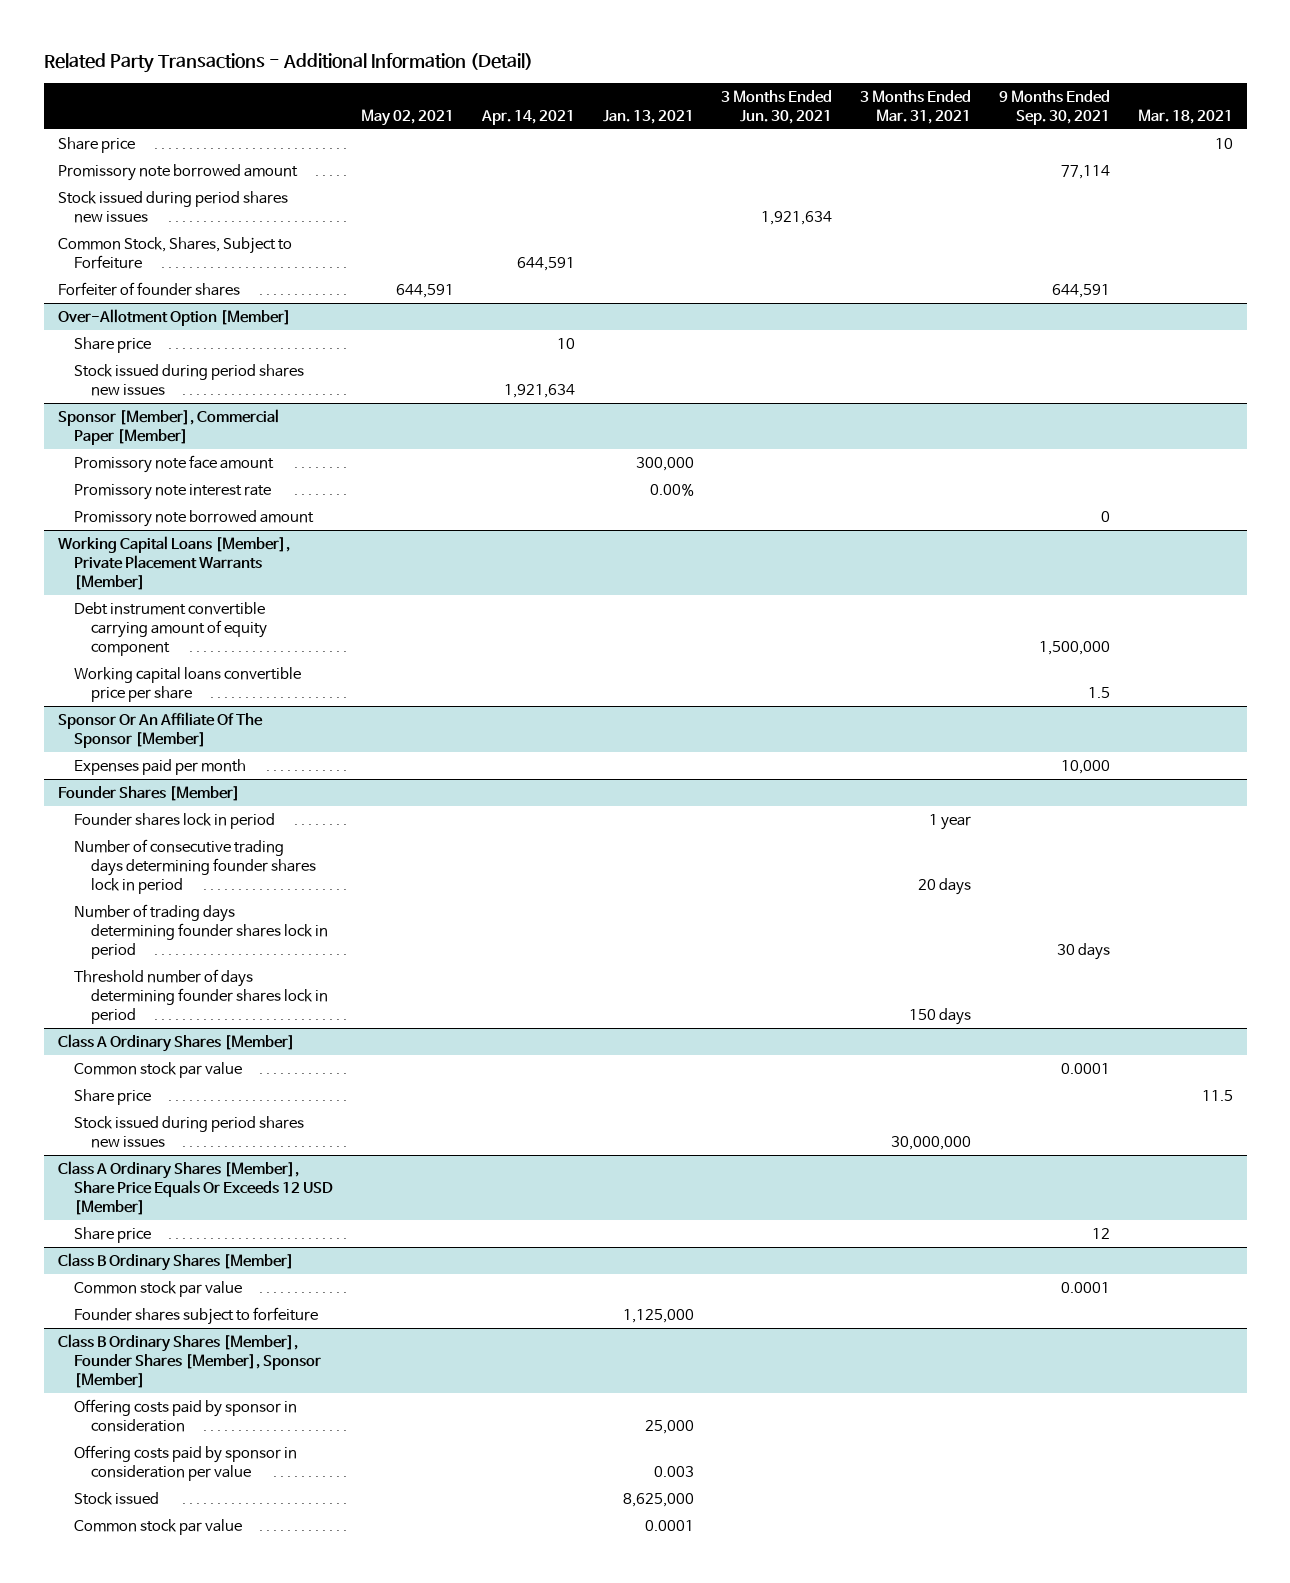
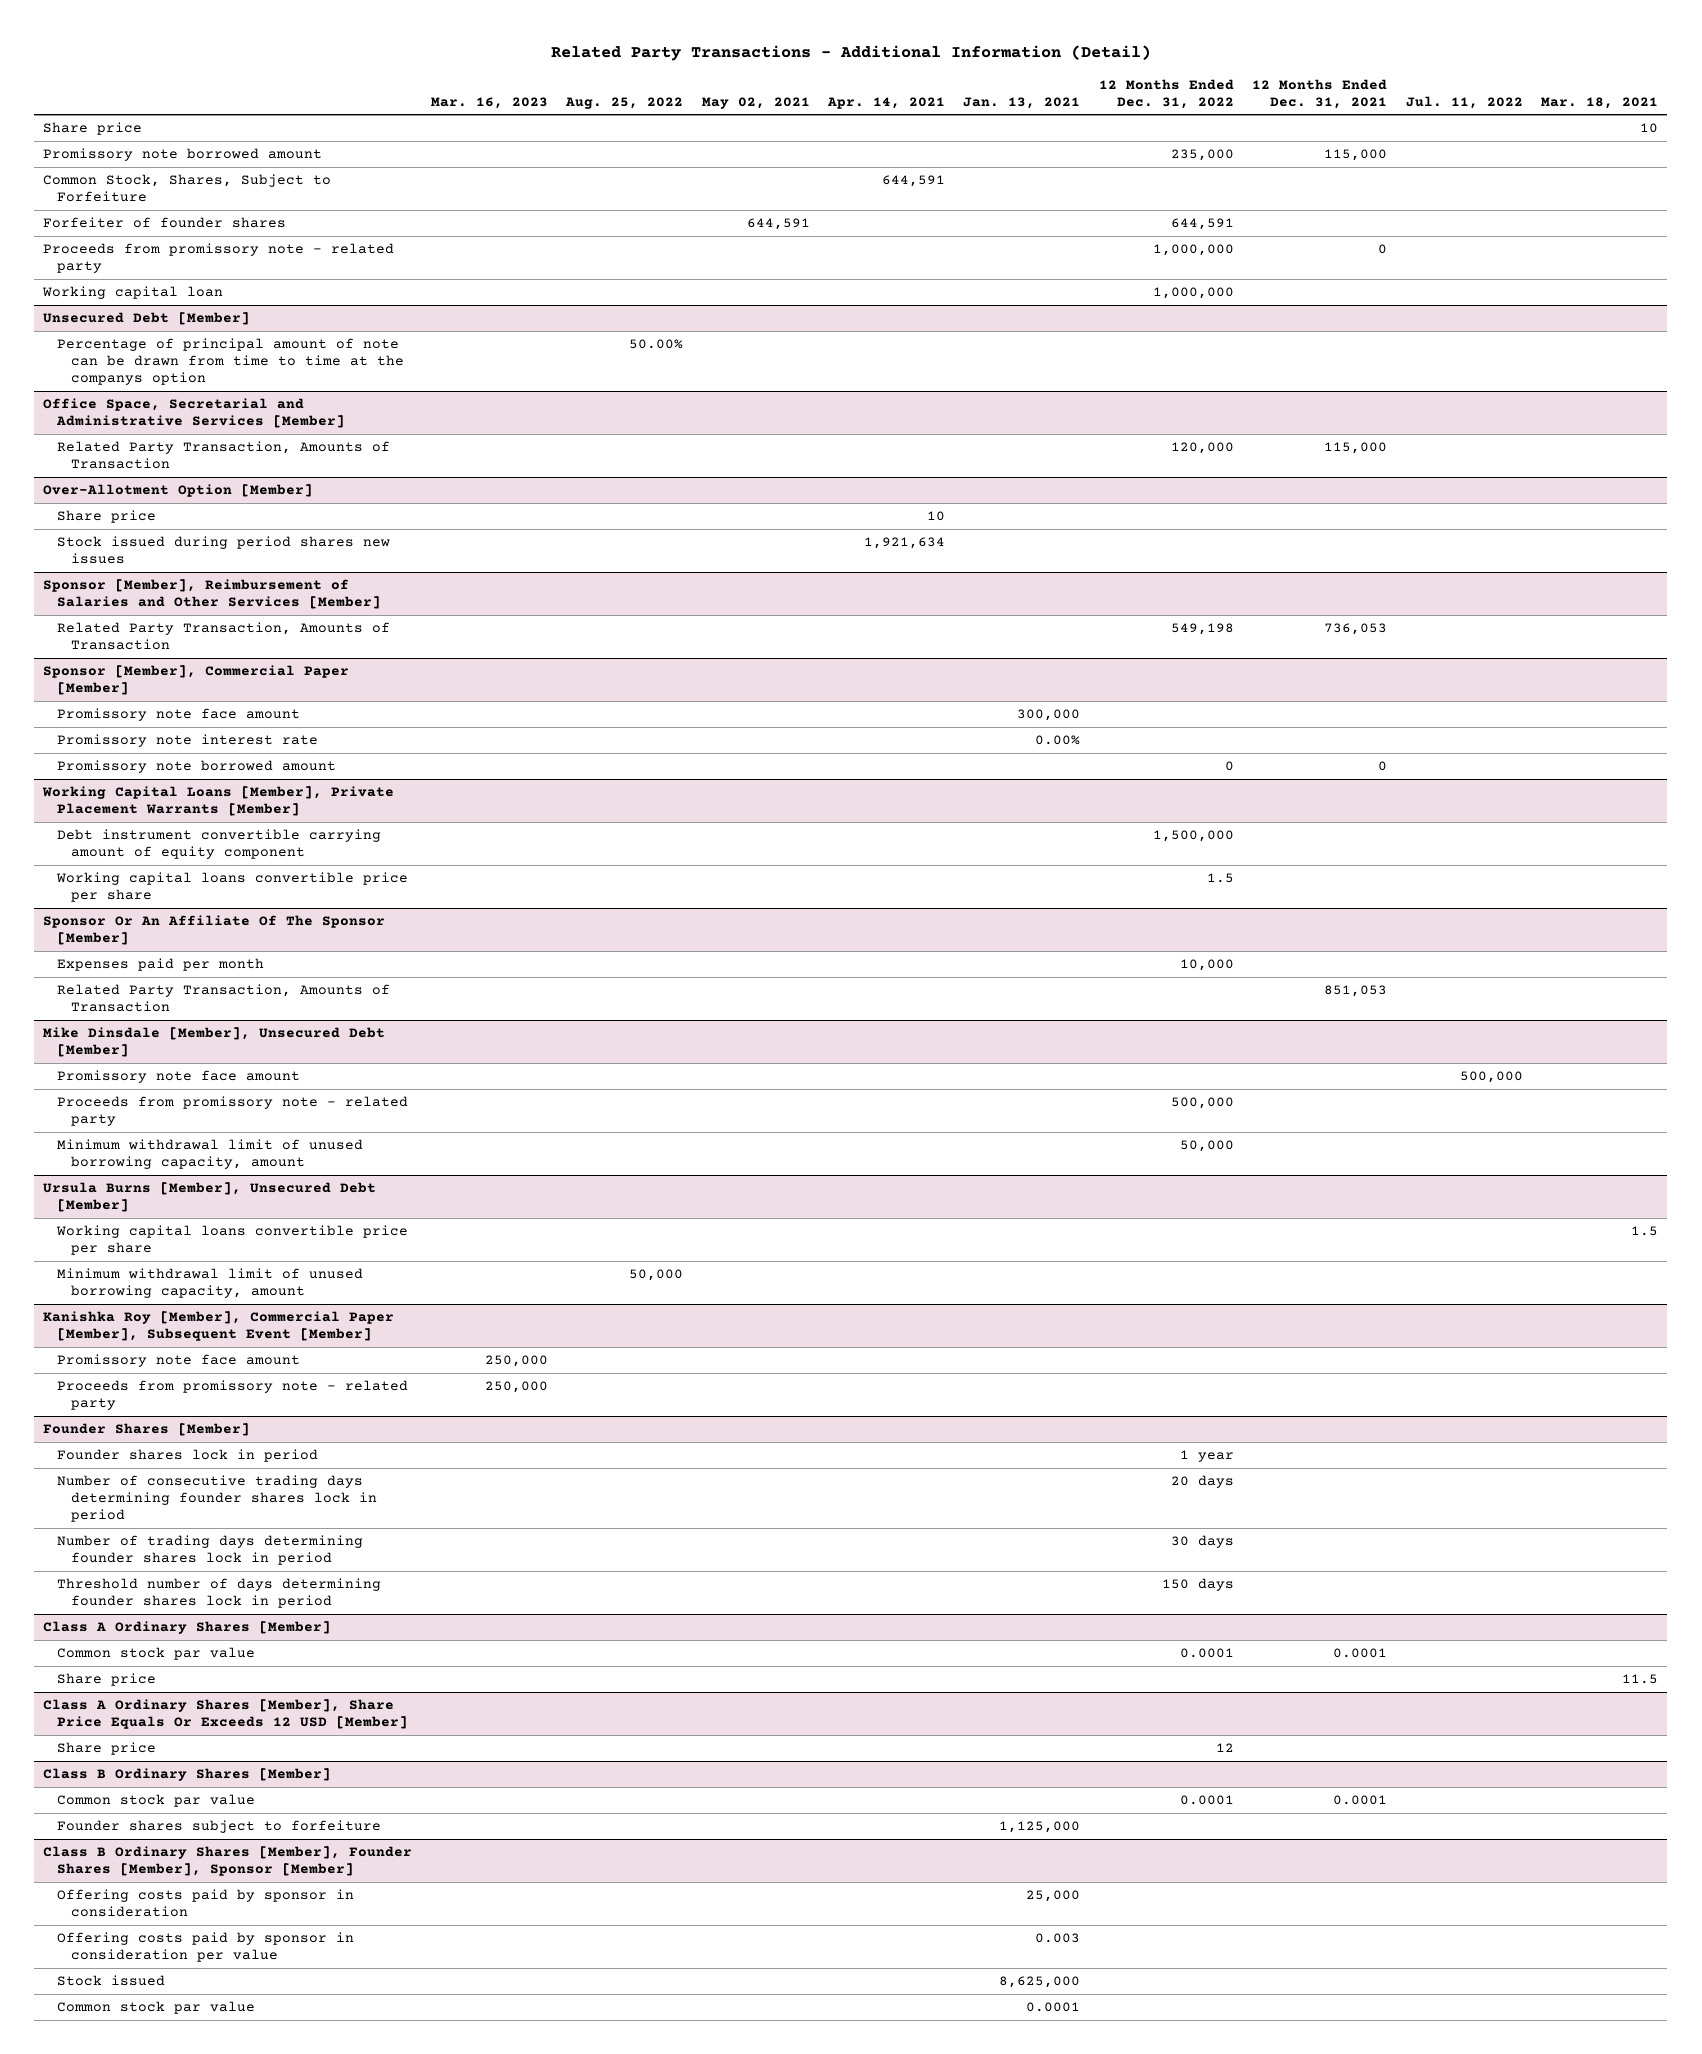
[721,89,833,124] 3 Months Ended Jun. 30, 2021 -> none
[860,89,972,124] 3 Months Ended Mar. 31, 2021 -> none
[998,89,1110,125] 9 Months Ended Sep. 30, 2021 -> none
none -> [430,96,548,109] Mar. 16, 2023
none -> [565,96,684,109] Aug. 25, 2022
none -> [1098,78,1234,109] 12 Months Ended Dec. 31, 2022
none -> [1252,78,1388,109] 12 Months Ended Dec. 31, 2021
none -> [1405,95,1523,109] Jul. 11, 2022
[57,190,288,223] Stock issued during period shares new issues -> none
none -> [43,243,395,274] Proceeds from promissory note - related party
none -> [42,286,224,300] Working capital loan
none -> [43,312,251,326] Unsecured Debt [Member]
none -> [56,338,404,386] Percentage of principal amount of note can be drawn from time to time at the companys option
none -> [43,398,345,429] Office Space, Secretarial and Administrative Services [Member]
none -> [56,441,390,470] Related Party Transaction, Amounts of Transaction
none -> [43,579,381,610] Sponsor [Member], Reimbursement of Salaries and Other Services [Member]
none -> [56,622,390,651] Related Party Transaction, Amounts of Transaction
none -> [56,984,390,1013] Related Party Transaction, Amounts of Transaction
none -> [43,1027,386,1058] Mike Dinsdale [Member], Unsecured Debt [Member]
none -> [56,1070,300,1084] Promissory note face amount
none -> [56,1096,408,1127] Proceeds from promissory note - related party
none -> [56,1139,363,1170] Minimum withdrawal limit of unused borrowing capacity, amount
none -> [43,1182,377,1213] Ursula Burns [Member], Unsecured Debt [Member]
none -> [55,1225,408,1256] Working capital loans convertible price per share
none -> [56,1268,363,1299] Minimum withdrawal limit of unused borrowing capacity, amount
none -> [43,1311,395,1342] Kanishka Roy [Member], Commercial Paper [Member], Subsequent Event [Member]
none -> [56,1354,300,1368] Promissory note face amount
none -> [56,1380,408,1411] Proceeds from promissory note - related party
[74,1115,305,1148] Stock issued during period shares new issues -> none

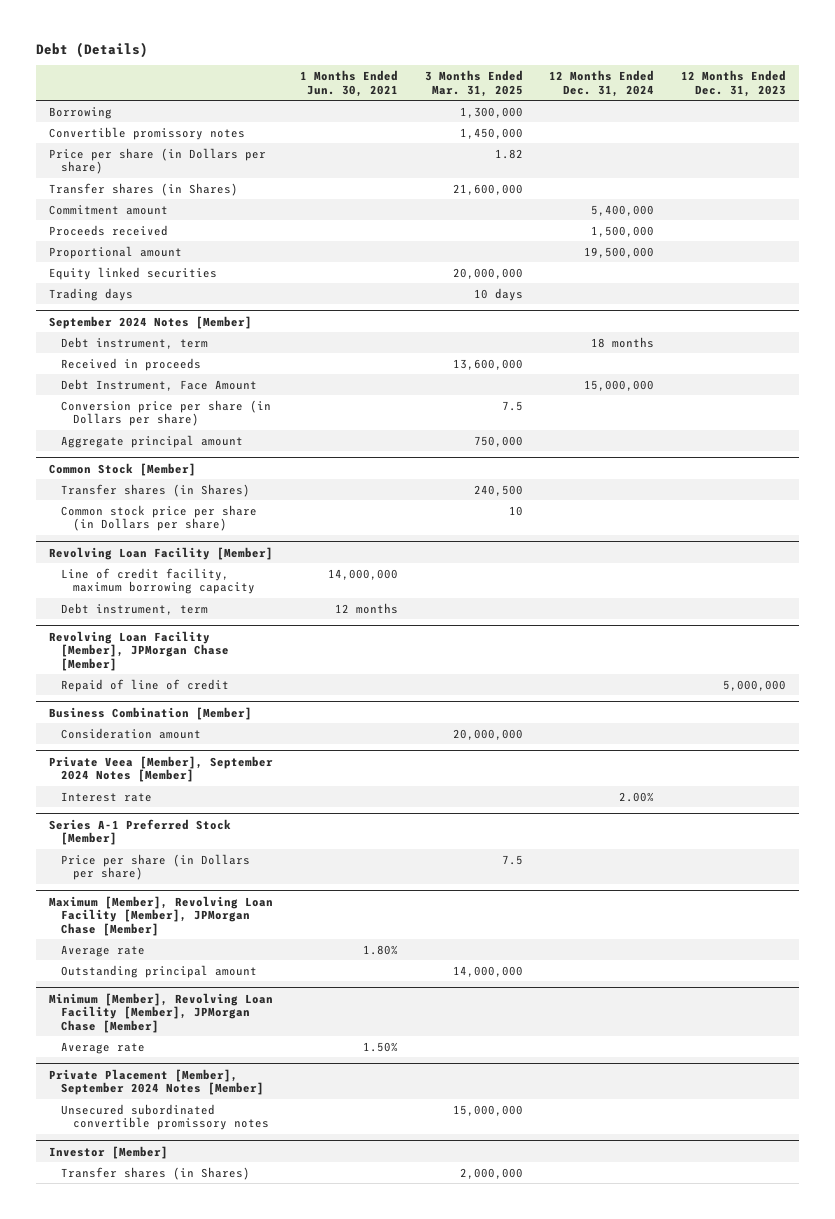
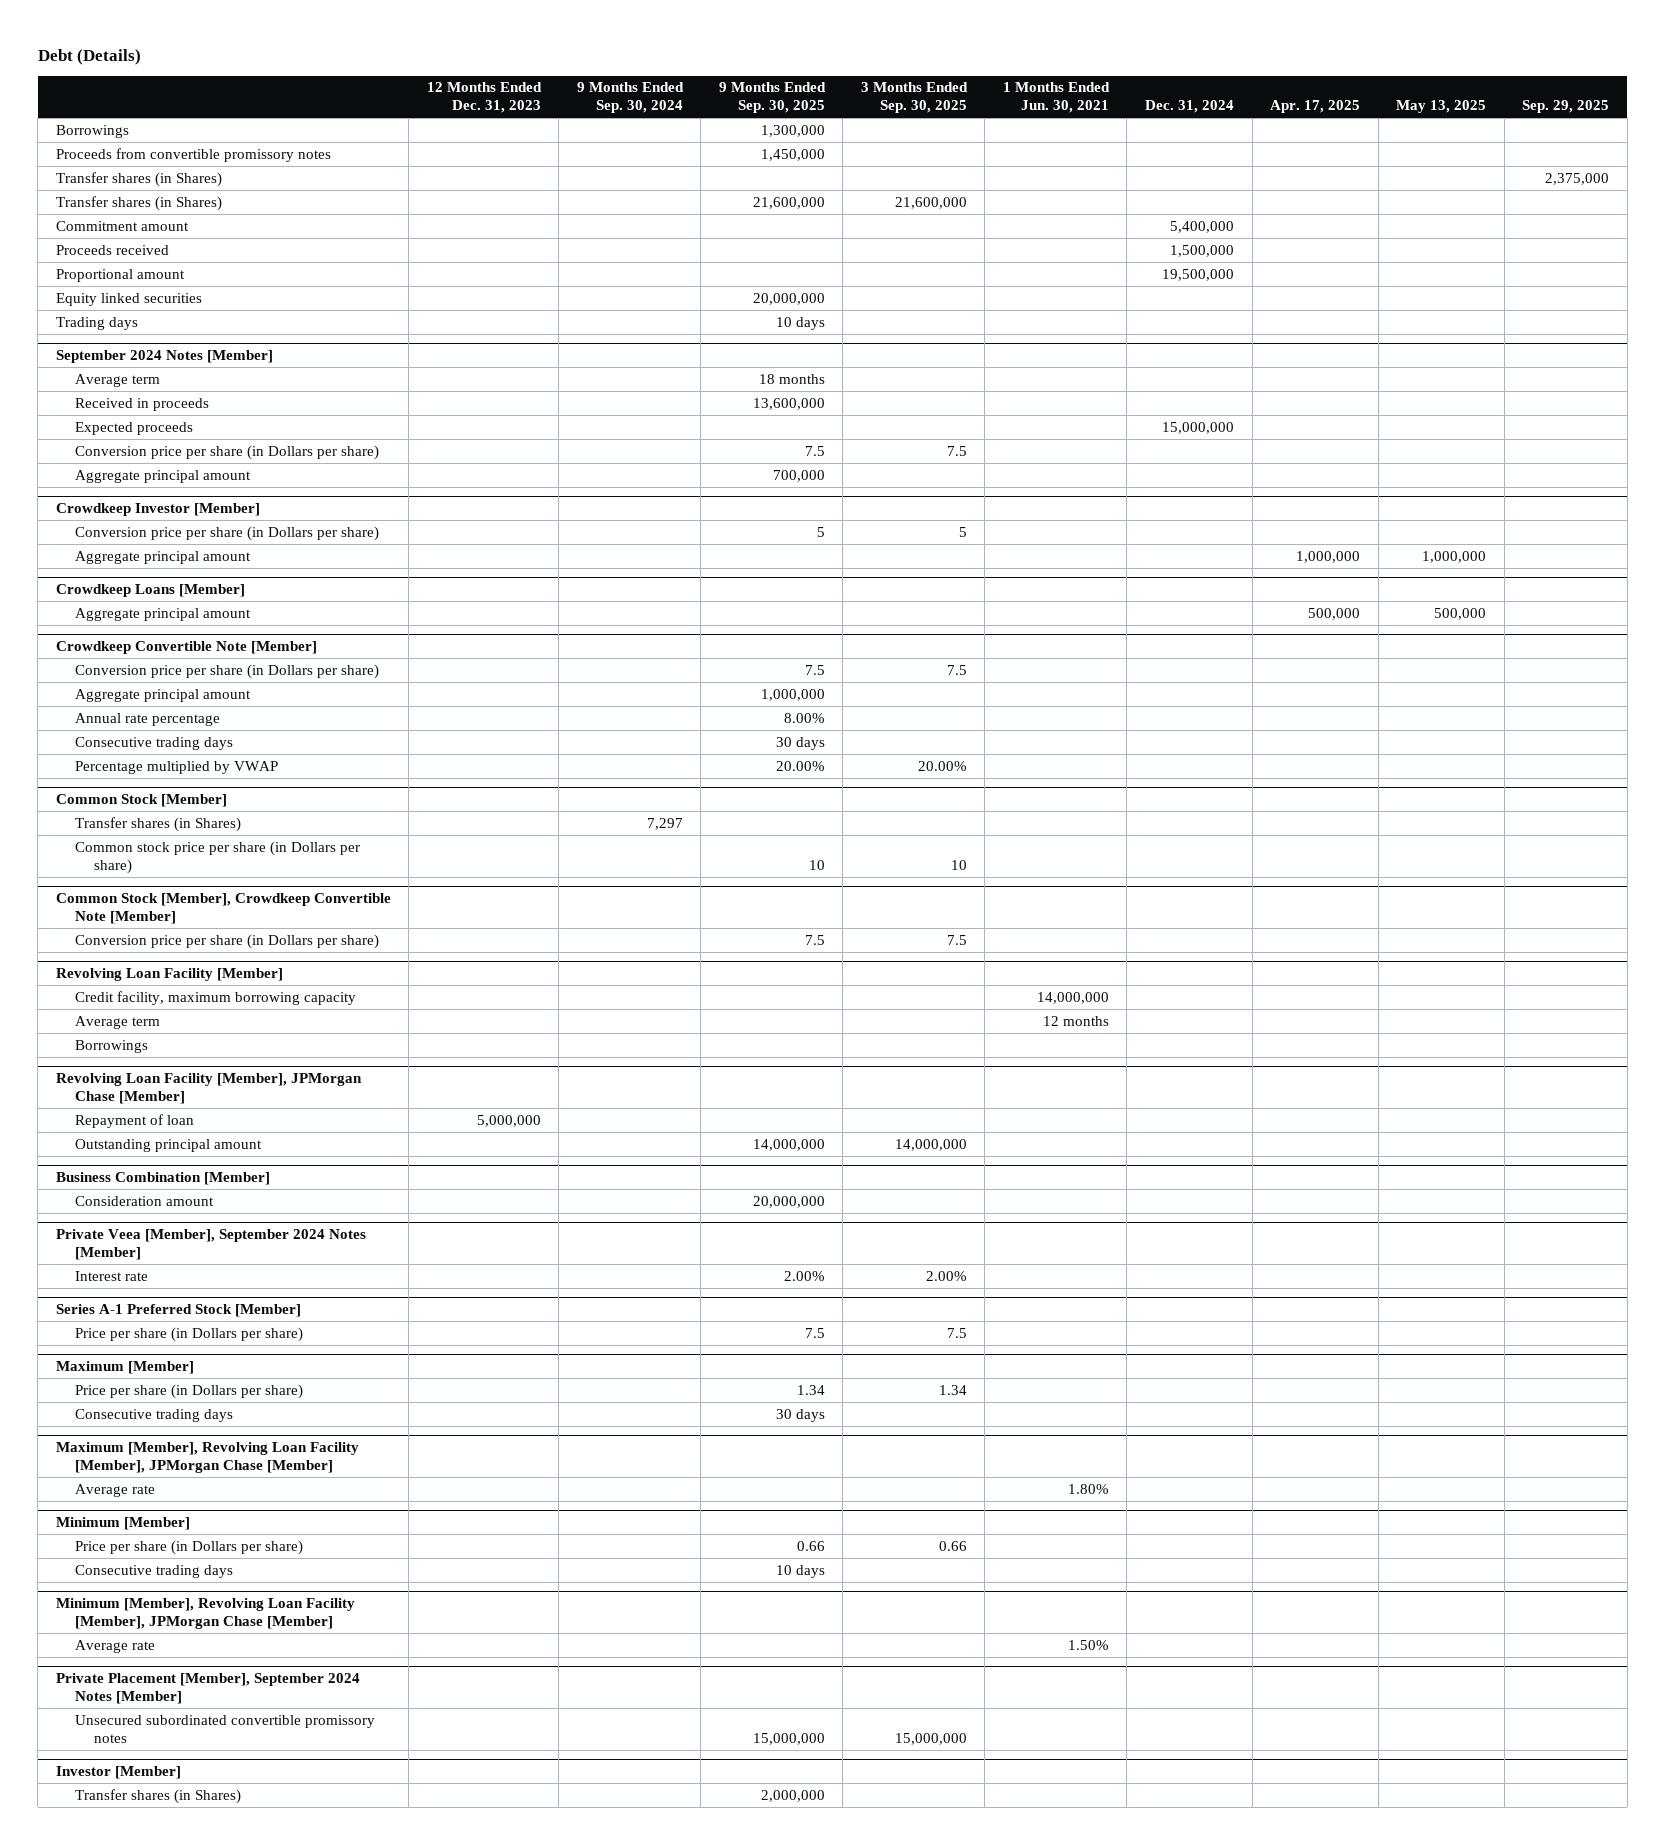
[424,70,523,97] 3 Months Ended Mar. 31, 2025 -> none
[549,70,655,97] 12 Months Ended Dec. 31, 2024 -> none
none -> [576,82,684,114] 9 Months Ended Sep. 30, 2024
none -> [718,82,826,114] 9 Months Ended Sep. 30, 2025
none -> [860,82,968,114] 3 Months Ended Sep. 30, 2025
none -> [1144,100,1234,114] Dec. 31, 2024
none -> [1270,100,1361,114] Apr. 17, 2025
none -> [1396,100,1487,114] May 13, 2025
none -> [1522,100,1610,114] Sep. 29, 2025
[49,147,267,175] Price per share (in Dollars per share) -> none
[49,106,113,119] Borrowing -> [55,124,129,138] Borrowings
[49,126,246,140] Convertible promissory notes -> [55,147,331,162] Proceeds from convertible promissory notes
none -> [55,195,222,211] Transfer shares (in Shares)
[60,336,208,349] Debt instrument, term -> [75,373,161,387] Average term
[60,378,257,391] Debt Instrument, Face Amount -> [75,421,194,435] Expected proceeds
none -> [55,502,260,516] Crowdkeep Investor [Member]
none -> [75,525,380,541] Conversion price per share (in Dollars per share)
none -> [75,550,252,564] Aggregate principal amount
none -> [55,583,245,597] Crowdkeep Loans [Member]
none -> [75,607,252,621] Aggregate principal amount
none -> [55,640,317,654] Crowdkeep Convertible Note [Member]
none -> [75,663,380,679] Conversion price per share (in Dollars per share)
none -> [75,688,252,702] Aggregate principal amount
none -> [75,712,221,726] Annual rate percentage
none -> [75,736,234,750] Consecutive trading days
none -> [75,760,279,774] Percentage multiplied by VWAP
none -> [55,892,391,924] Common Stock [Member], Crowdkeep Convertible Note [Member]
none -> [75,933,380,949] Conversion price per share (in Dollars per share)
[60,567,255,595] Line of credit facility, maximum borrowing capacity -> [75,990,357,1005] Credit facility, maximum borrowing capacity
[60,602,208,615] Debt instrument, term -> [75,1015,161,1029] Average term
none -> [75,1039,149,1053] Borrowings
[60,678,229,692] Repaid of line of credit -> [75,1113,195,1128] Repayment of loan
none -> [75,1138,263,1152] Outstanding principal amount
none -> [55,1360,194,1374] Maximum [Member]
none -> [75,1383,304,1399] Price per share (in Dollars per share)
none -> [75,1408,234,1422] Consecutive trading days
[60,964,257,978] Outstanding principal amount -> none
none -> [55,1516,190,1530] Minimum [Member]
none -> [75,1539,304,1555] Price per share (in Dollars per share)
none -> [75,1564,234,1578] Consecutive trading days

